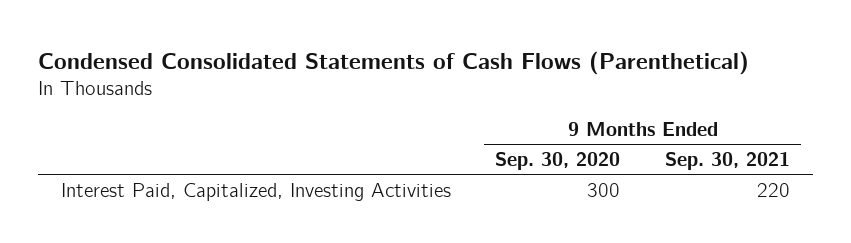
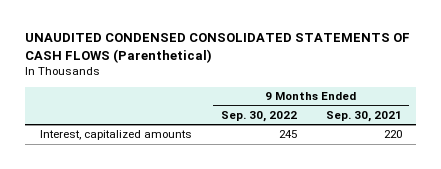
[38,50,750,75] Condensed Consolidated Statements of Cash Flows (Parenthetical) -> [24,33,410,64] UNAUDITED CONDENSED CONSOLIDATED STATEMENTS OF CASH FLOWS (Parenthetical)
[495,152,621,171] Sep. 30, 2020 -> none
none -> [220,111,297,123] Sep. 30, 2022
[60,182,451,201] Interest Paid, Capitalized, Investing Activities -> [39,130,192,141] Interest, capitalized amounts

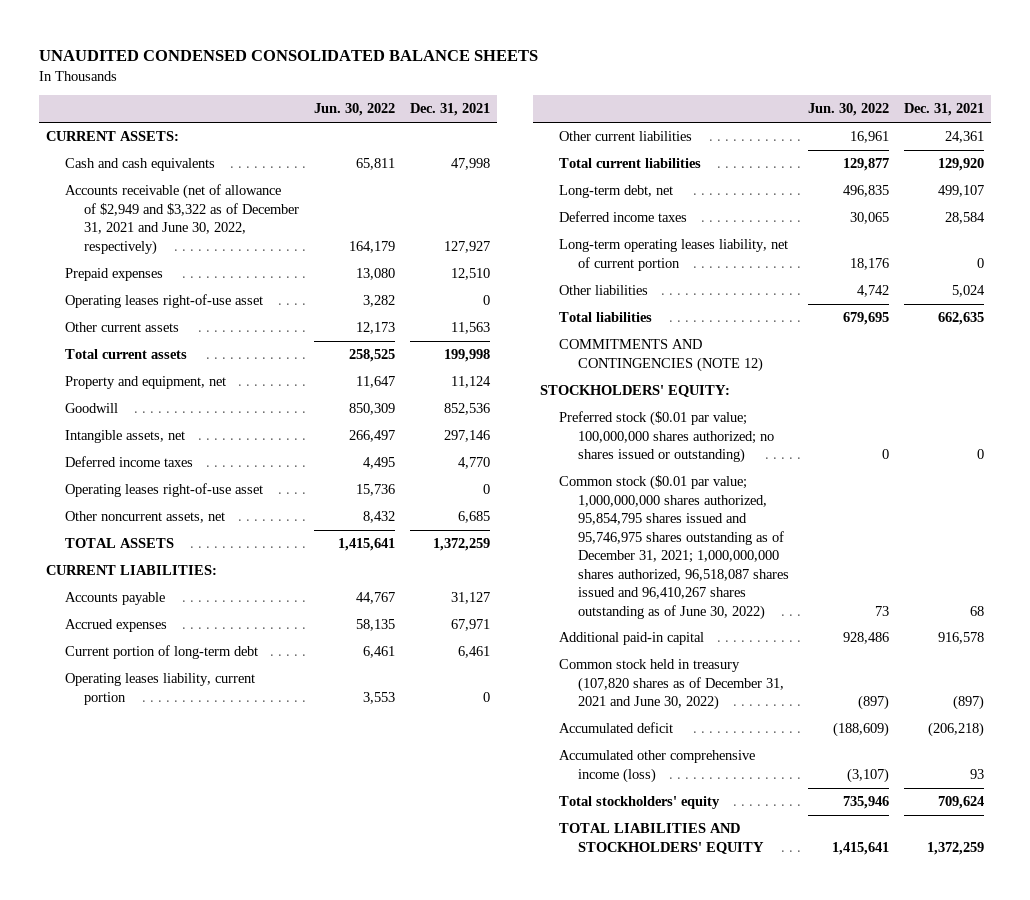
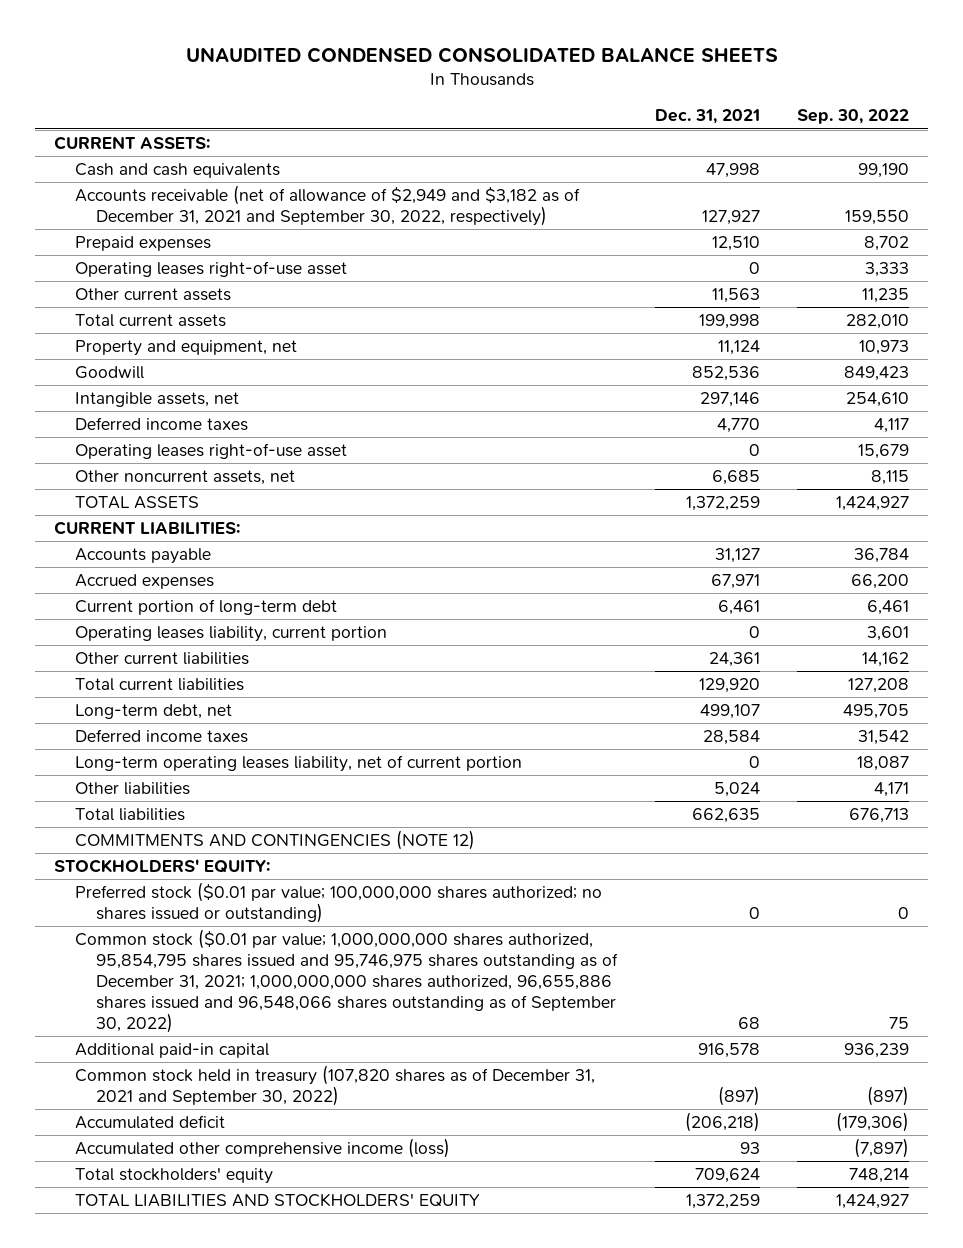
[313,103,395,117] Jun. 30, 2022 -> none
none -> [797,109,910,125] Sep. 30, 2022
[64,184,299,255] Accounts receivable (net of allowance of $2,949 and $3,322 as of December 31, 2021 and June 30, 2022, respectively) -> [74,185,580,227] Accounts receivable (net of allowance of $2,949 and $3,182 as of December 31, 2021 and September 30, 2022, respectively)
[559,475,790,620] Common stock ($0.01 par value; 1,000,000,000 shares authorized, 95,854,795 shares issued and 95,746,975 shares outstanding as of December 31, 2021; 1,000,000,000 shares authorized, 96,518,087 shares issued and 96,410,267 shares outstanding as of June 30, 2022) -> [74,929,619,1034] Common stock ($0.01 par value; 1,000,000,000 shares authorized, 95,854,795 shares issued and 95,746,975 shares outstanding as of December 31, 2021; 1,000,000,000 shares authorized, 96,655,886 shares issued and 96,548,066 shares outstanding as of September 30, 2022)
[559,659,785,711] Common stock held in treasury (107,820 shares as of December 31, 2021 and June 30, 2022) -> [74,1065,595,1107] Common stock held in treasury (107,820 shares as of December 31, 2021 and September 30, 2022)

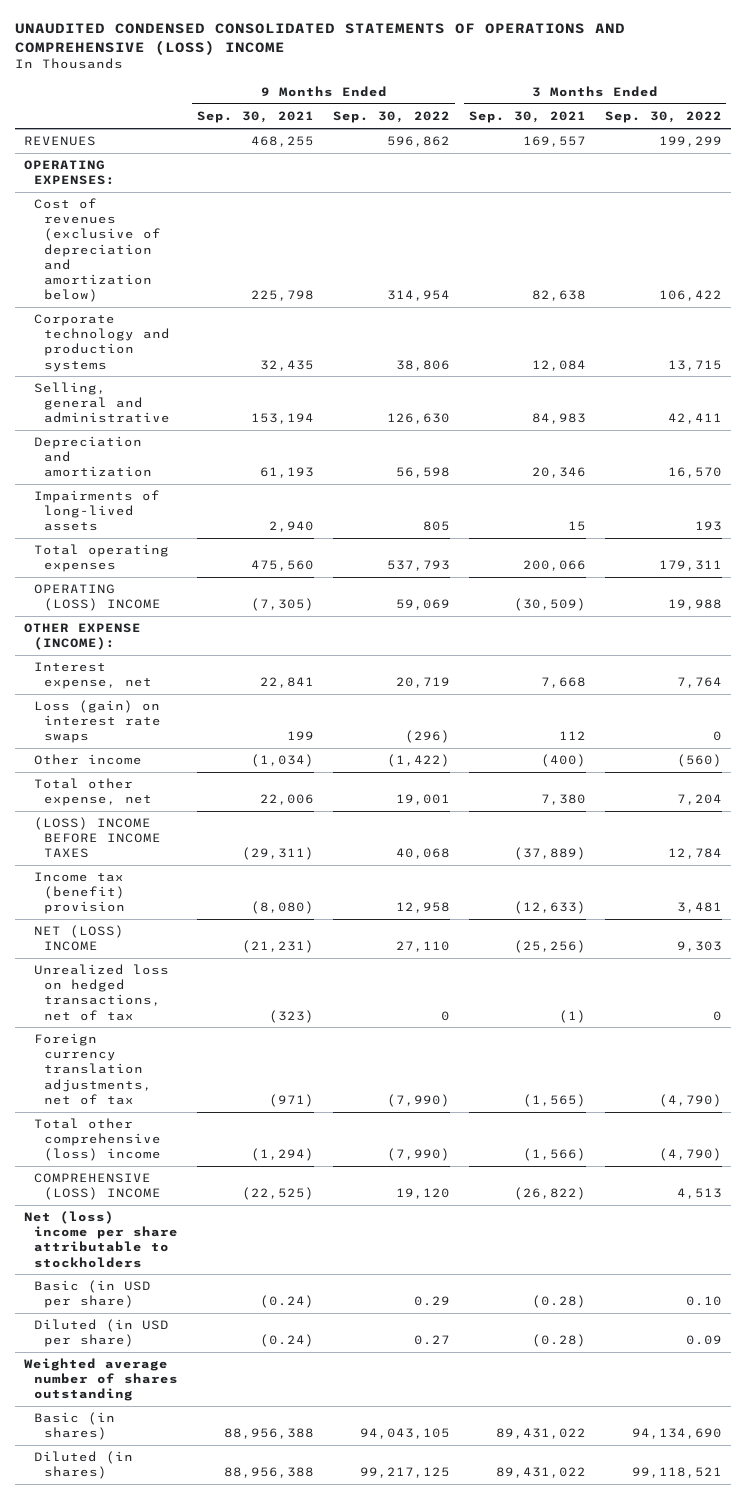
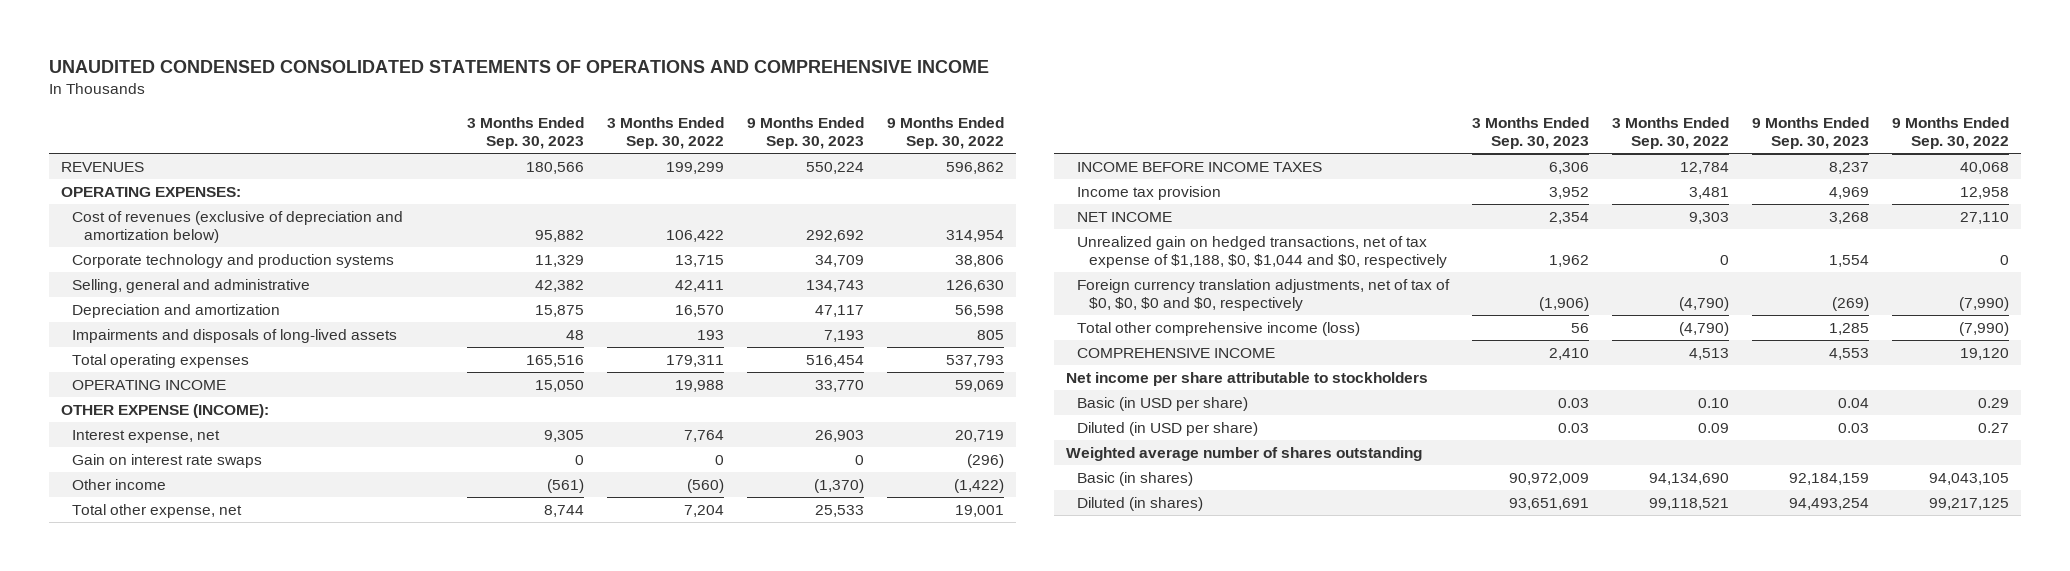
[14,23,625,55] UNAUDITED CONDENSED CONSOLIDATED STATEMENTS OF OPERATIONS AND COMPREHENSIVE (LOSS) INCOME -> [49,60,990,74] UNAUDITED CONDENSED CONSOLIDATED STATEMENTS OF OPERATIONS AND COMPREHENSIVE INCOME
[197,111,315,124] Sep. 30, 2021 -> none
[468,111,586,124] Sep. 30, 2021 -> none
none -> [467,116,585,149] 3 Months Ended Sep. 30, 2023
none -> [747,116,865,149] 9 Months Ended Sep. 30, 2023
[34,490,161,532] Impairments of long-lived assets -> [72,329,398,344] Impairments and disposals of long-lived assets
[34,584,162,612] OPERATING (LOSS) INCOME -> [72,380,227,391] OPERATING INCOME
[34,700,162,744] Loss (gain) on interest rate swaps -> [72,454,263,469] Gain on interest rate swaps
[34,817,162,859] (LOSS) INCOME BEFORE INCOME TAXES -> [1077,162,1323,173] INCOME BEFORE INCOME TAXES
[34,872,126,915] Income tax (benefit) provision -> [1077,186,1222,201] Income tax provision
[34,925,125,952] NET (LOSS) INCOME -> [1077,212,1173,223] NET INCOME
[34,964,170,1021] Unrealized loss on hedged transactions, net of tax -> [1077,236,1447,269] Unrealized gain on hedged transactions, net of tax expense of $1,188, $0, $1,044 and $0, respectively
[34,1033,153,1105] Foreign currency translation adjustments, net of tax -> [1077,279,1451,312] Foreign currency translation adjustments, net of tax of $0, $0, $0 and $0, respectively
[34,1118,162,1162] Total other comprehensive (loss) income -> [1077,322,1361,337] Total other comprehensive income (loss)
[34,1173,162,1201] COMPREHENSIVE (LOSS) INCOME -> [1077,348,1276,359] COMPREHENSIVE INCOME
[24,1211,179,1268] Net (loss) income per share attributable to stockholders -> [1065,372,1428,387] Net income per share attributable to stockholders

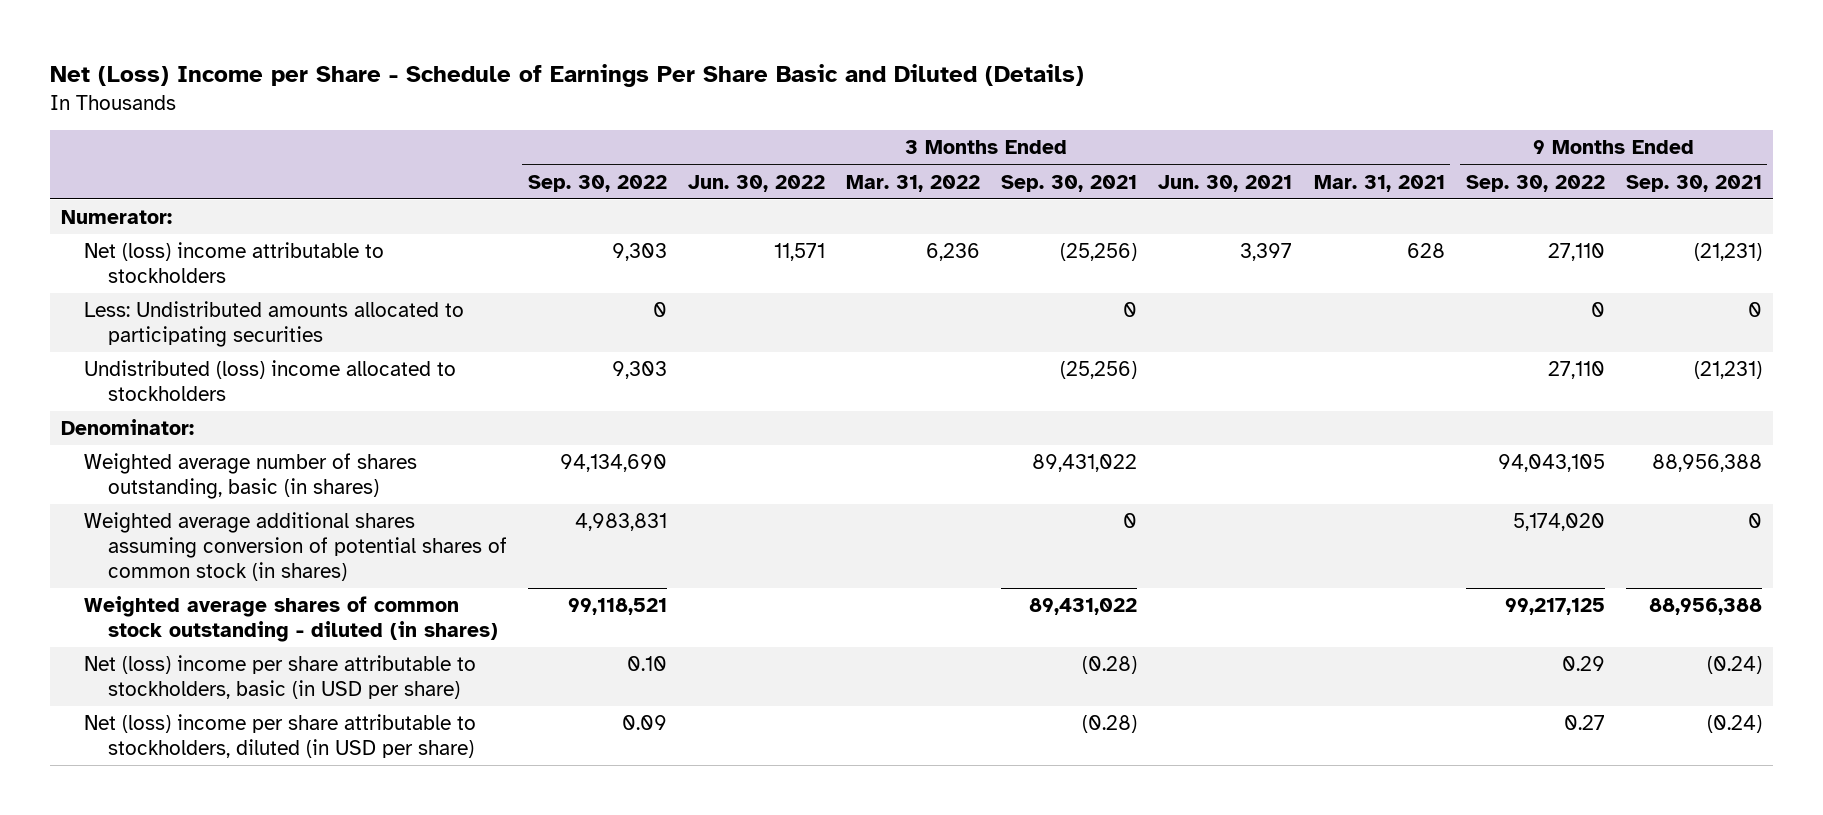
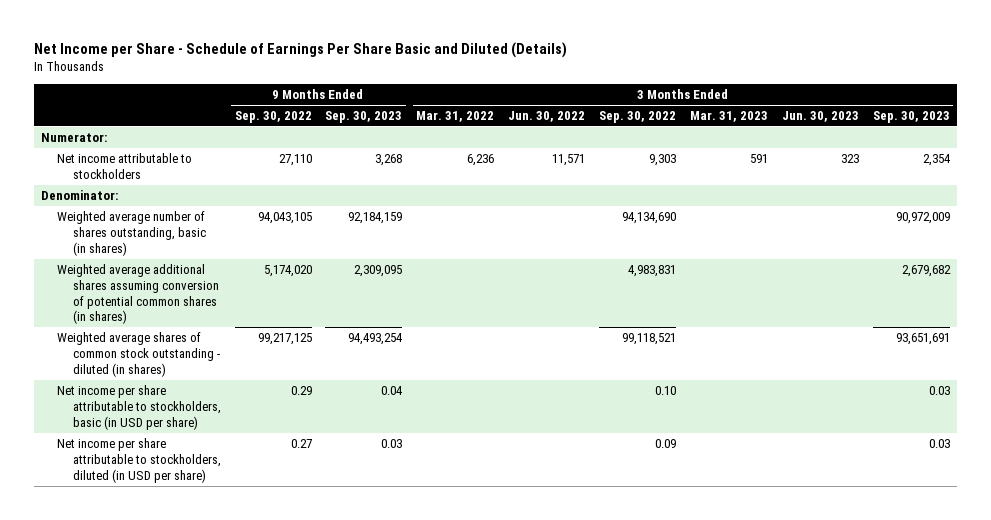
[50,63,1085,87] Net (Loss) Income per Share - Schedule of Earnings Per Share Basic and Diluted (Details) -> [34,41,568,58] Net Income per Share - Schedule of Earnings Per Share Basic and Diluted (Details)
[1001,174,1138,192] Sep. 30, 2021 -> none
[1158,174,1293,192] Jun. 30, 2021 -> none
[1313,174,1445,192] Mar. 31, 2021 -> none
[1625,174,1762,192] Sep. 30, 2021 -> none
none -> [325,111,403,124] Sep. 30, 2023
none -> [690,111,769,123] Mar. 31, 2023
none -> [781,111,859,123] Jun. 30, 2023
none -> [872,111,950,124] Sep. 30, 2023
[84,301,465,348] Less: Undistributed amounts allocated to participating securities -> none
[84,360,457,402] Undistributed (loss) income allocated to stockholders -> none
[84,242,385,284] Net (loss) income attributable to stockholders -> [56,153,192,179] Net income attributable to stockholders
[84,512,507,581] Weighted average additional shares assuming conversion of potential shares of common stock (in shares) -> [56,264,219,325] Weighted average additional shares assuming conversion of potential common shares (in shares)
[84,655,477,700] Net (loss) income per share attributable to stockholders, basic (in USD per share) -> [56,385,221,430] Net income per share attributable to stockholders, basic (in USD per share)
[84,714,477,759] Net (loss) income per share attributable to stockholders, diluted (in USD per share) -> [56,438,221,483] Net income per share attributable to stockholders, diluted (in USD per share)

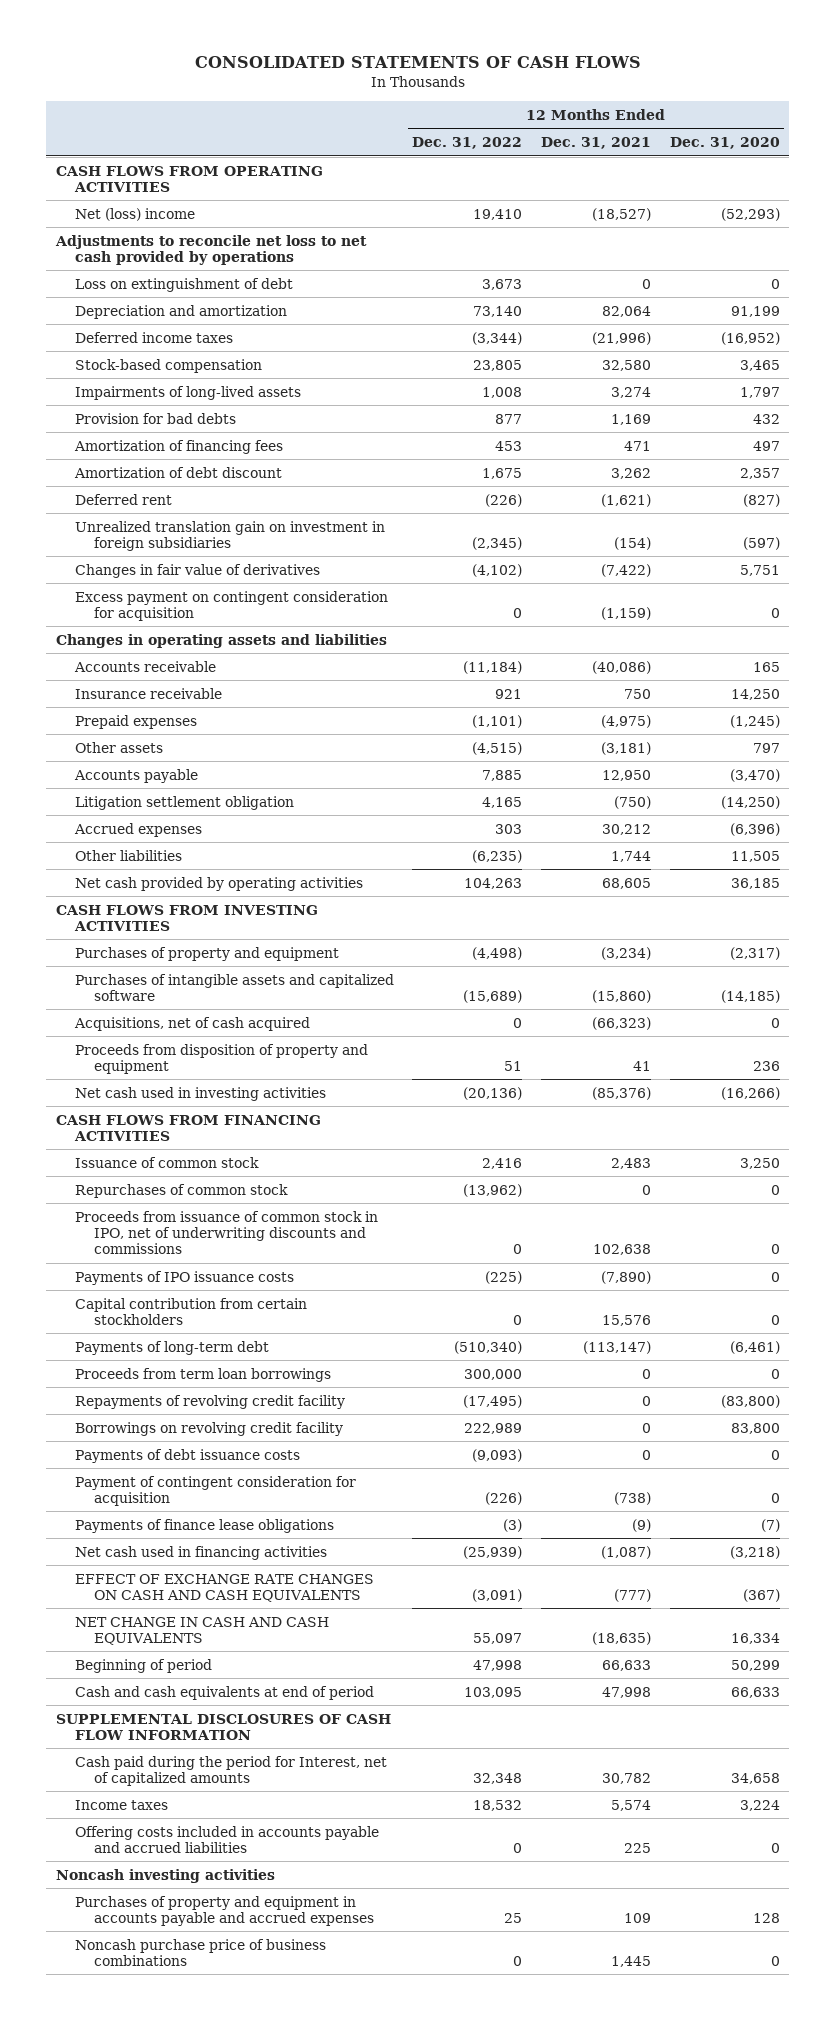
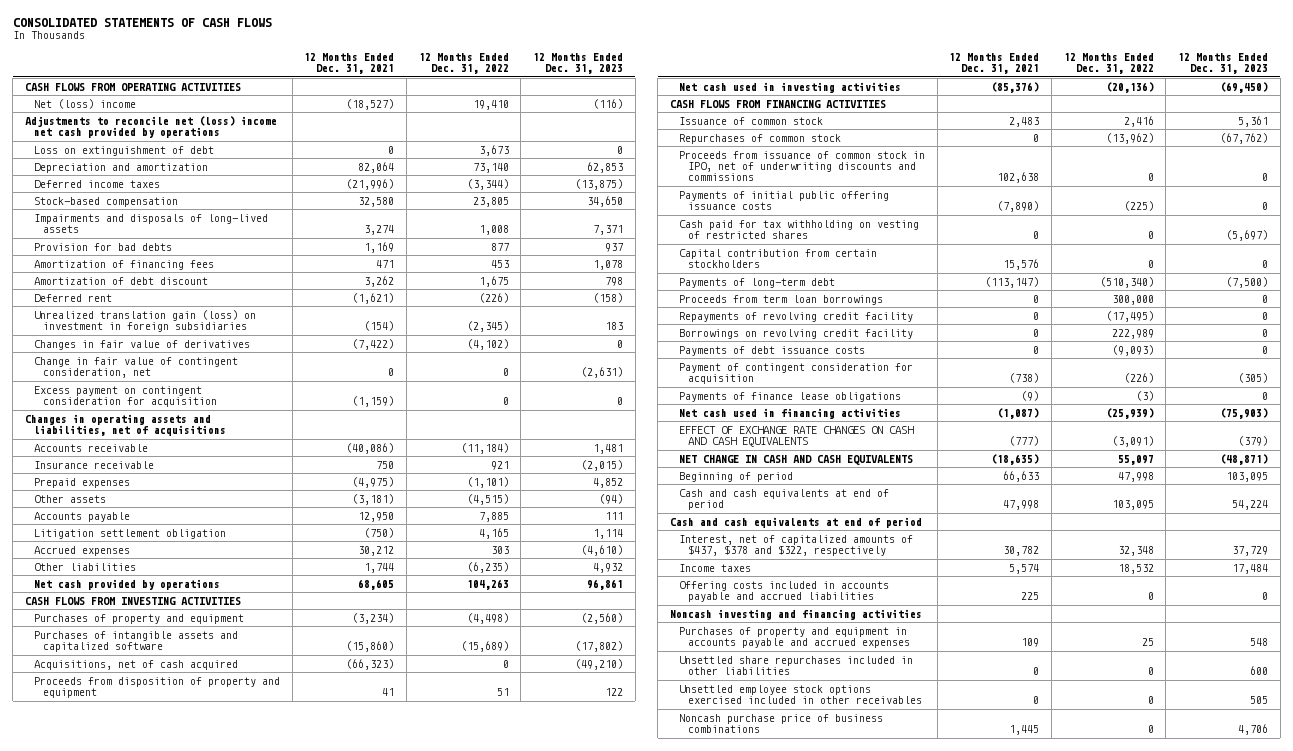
[669,137,780,150] Dec. 31, 2020 -> none
none -> [532,53,623,75] 12 Months Ended Dec. 31, 2023
[54,234,367,265] Adjustments to reconcile net loss to net cash provided by operations -> [25,115,278,138] Adjustments to reconcile net (loss) income net cash provided by operations
[74,385,301,400] Impairments of long-lived assets -> [33,213,268,233] Impairments and disposals of long-lived assets
[74,520,385,551] Unrealized translation gain on investment in foreign subsidiaries -> [33,309,256,332] Unrealized translation gain (loss) on investment in foreign subsidiaries
none -> [33,356,238,378] Change in fair value of contingent consideration, net
[55,633,387,648] Changes in operating assets and liabilities -> [25,413,226,436] Changes in operating assets and liabilities, net of acquisitions
[74,876,363,891] Net cash provided by operating activities -> [33,578,220,590] Net cash provided by operations
[74,1270,294,1285] Payments of IPO issuance costs -> [678,190,889,210] Payments of initial public offering issuance costs
none -> [678,219,919,239] Cash paid for tax withholding on vesting of restricted shares
[55,1713,391,1740] SUPPLEMENTAL DISCLOSURES OF CASH FLOW INFORMATION -> [669,516,922,528] Cash and cash equivalents at end of period
[74,1755,387,1786] Cash paid during the period for Interest, net of capitalized amounts -> [678,534,913,556] Interest, net of capitalized amounts of $437, $378 and $322, respectively
[55,1868,275,1883] Noncash investing activities -> [669,608,922,620] Noncash investing and financing activities
none -> [678,655,913,675] Unsettled share repurchases included in other liabilities
none -> [678,684,922,704] Unsettled employee stock options exercised included in other receivables

